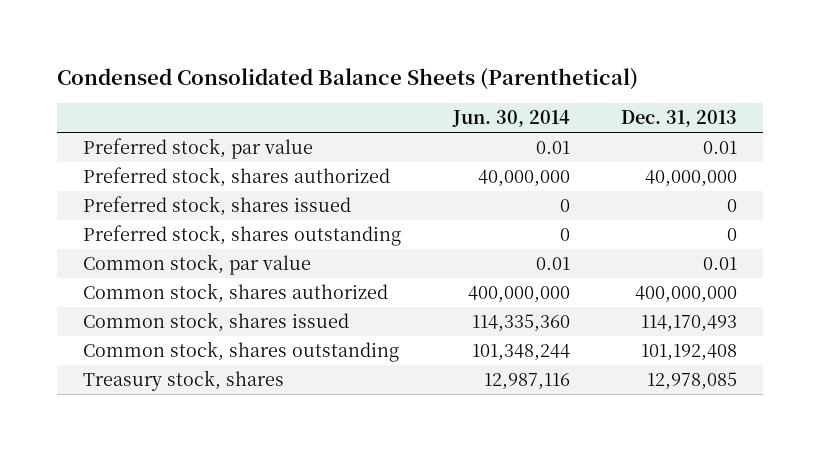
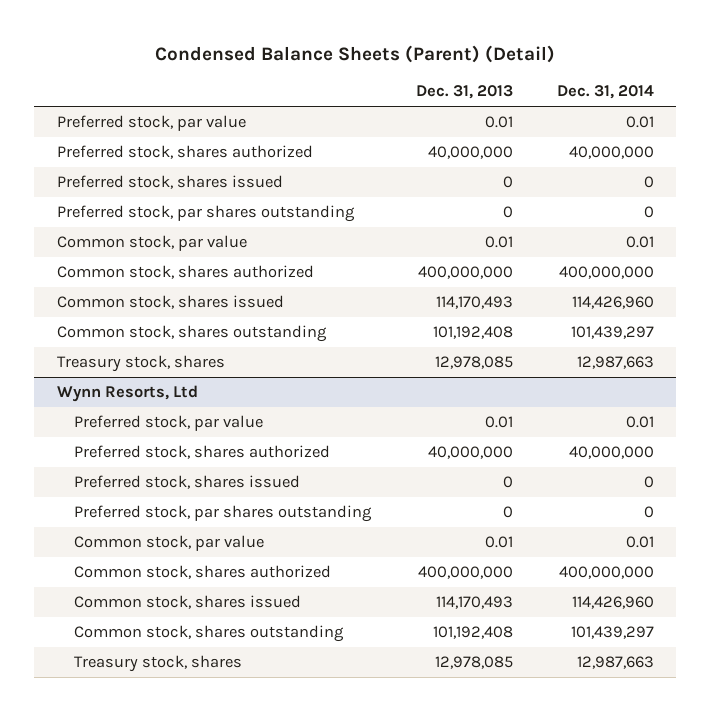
[57,67,639,90] Condensed Consolidated Balance Sheets (Parenthetical) -> [155,44,556,63] Condensed Balance Sheets (Parent) (Detail)
[451,109,570,127] Jun. 30, 2014 -> none
none -> [556,85,654,100] Dec. 31, 2014
[82,225,401,247] Preferred stock, shares outstanding -> [56,205,355,223] Preferred stock, par shares outstanding
none -> [56,385,198,403] Wynn Resorts, Ltd
none -> [74,415,264,432] Preferred stock, par value
none -> [74,445,331,460] Preferred stock, shares authorized
none -> [74,475,301,490] Preferred stock, shares issued
none -> [74,505,373,523] Preferred stock, par shares outstanding
none -> [74,535,265,552] Common stock, par value
none -> [74,565,332,580] Common stock, shares authorized
none -> [74,595,302,610] Common stock, shares issued
none -> [74,625,345,643] Common stock, shares outstanding
none -> [74,655,243,673] Treasury stock, shares

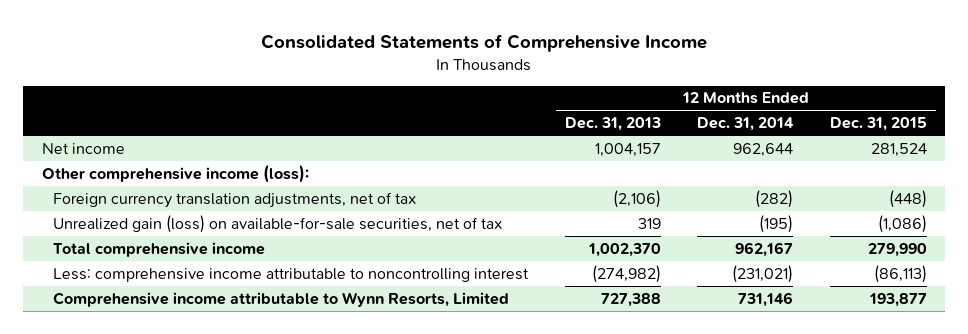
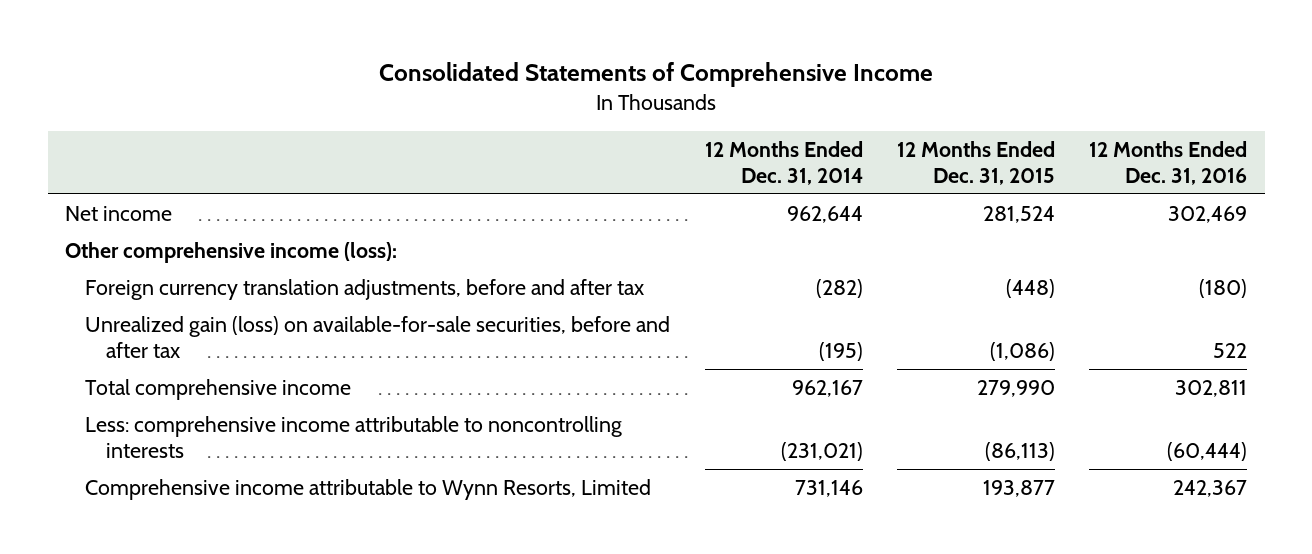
[564,117,661,132] Dec. 31, 2013 -> none
none -> [1089,141,1248,185] 12 Months Ended Dec. 31, 2016
[53,191,417,208] Foreign currency translation adjustments, net of tax -> [85,279,645,301] Foreign currency translation adjustments, before and after tax
[53,214,503,233] Unrealized gain (loss) on available-for-sale securities, net of tax -> [85,316,671,358] Unrealized gain (loss) on available-for-sale securities, before and after tax
[53,267,530,282] Less: comprehensive income attributable to noncontrolling interest -> [85,416,623,458] Less: comprehensive income attributable to noncontrolling interests

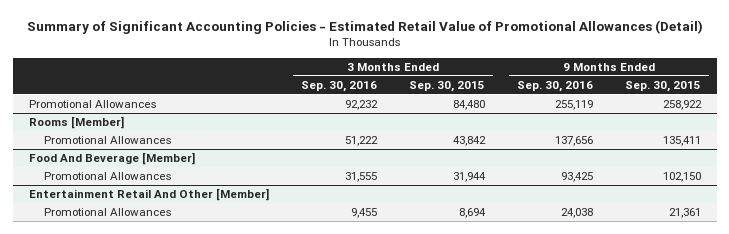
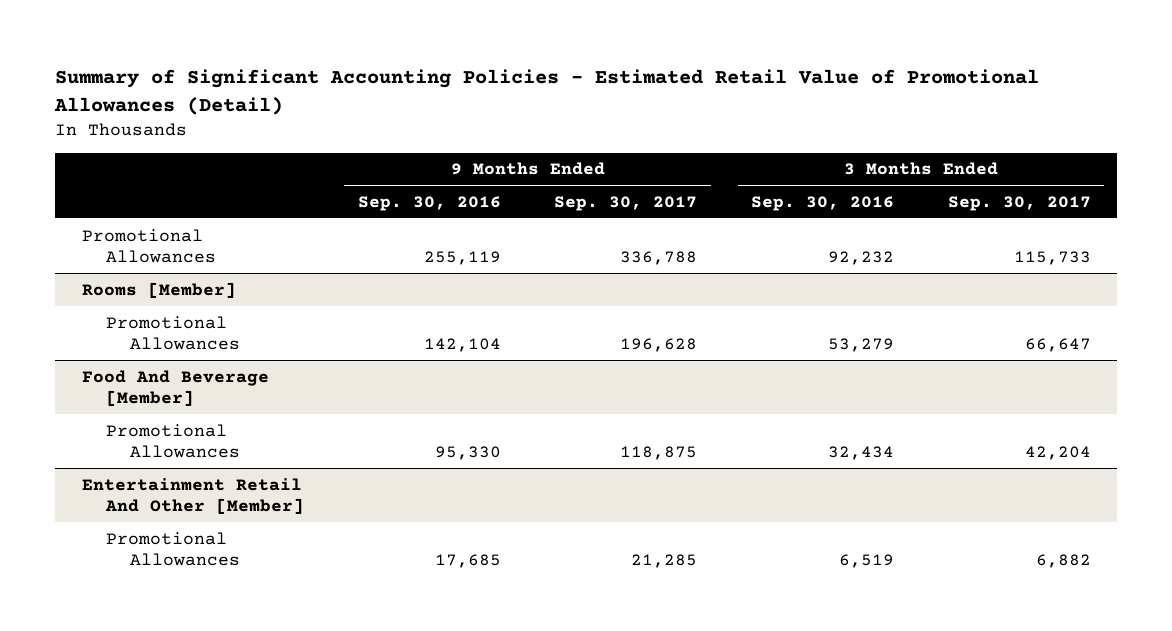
[408,80,485,92] Sep. 30, 2015 -> none
[624,80,701,92] Sep. 30, 2015 -> none
none -> [554,195,698,211] Sep. 30, 2017
none -> [947,195,1091,211] Sep. 30, 2017
[344,135,378,146] 51,222 -> [828,337,895,352] 53,279
[554,135,593,146] 137,656 -> [423,337,501,352] 142,104
[344,171,377,182] 31,555 -> [828,445,895,460] 32,434
[560,171,593,182] 93,425 -> [434,445,501,460] 95,330
[350,207,377,218] 9,455 -> [839,553,895,568] 6,519
[560,207,593,218] 24,038 -> [434,553,501,568] 17,685

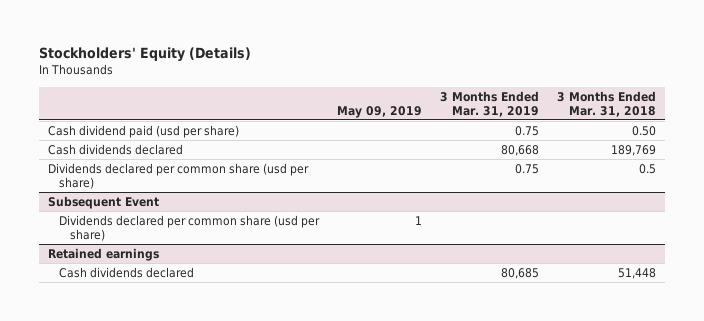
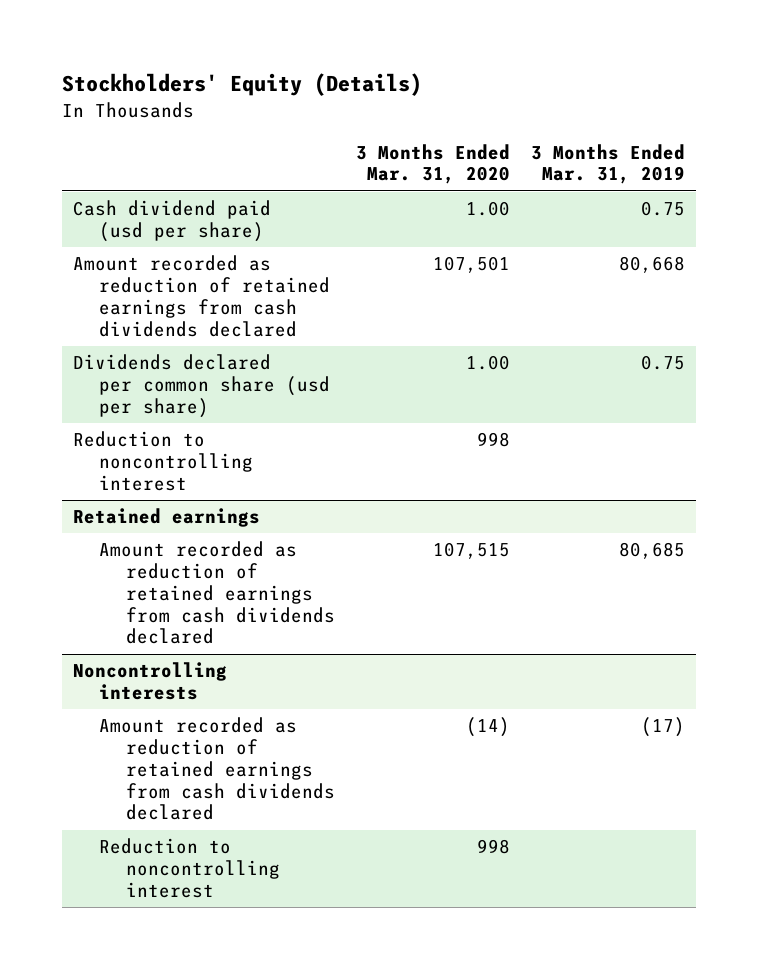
[337,105,423,118] May 09, 2019 -> none
[556,90,656,117] 3 Months Ended Mar. 31, 2018 -> none
none -> [355,143,510,185] 3 Months Ended Mar. 31, 2020
[47,143,183,155] Cash dividends declared -> [72,255,331,337] Amount recorded as reduction of retained earnings from cash dividends declared
[47,195,159,209] Subsequent Event -> none
[59,214,321,242] Dividends declared per common share (usd per share) -> none
none -> [72,431,254,491] Reduction to noncontrolling interest
[59,266,195,278] Cash dividends declared -> [99,541,335,645] Amount recorded as reduction of retained earnings from cash dividends declared
none -> [72,662,227,701] Noncontrolling interests
none -> [99,717,335,821] Amount recorded as reduction of retained earnings from cash dividends declared
none -> [99,838,280,898] Reduction to noncontrolling interest

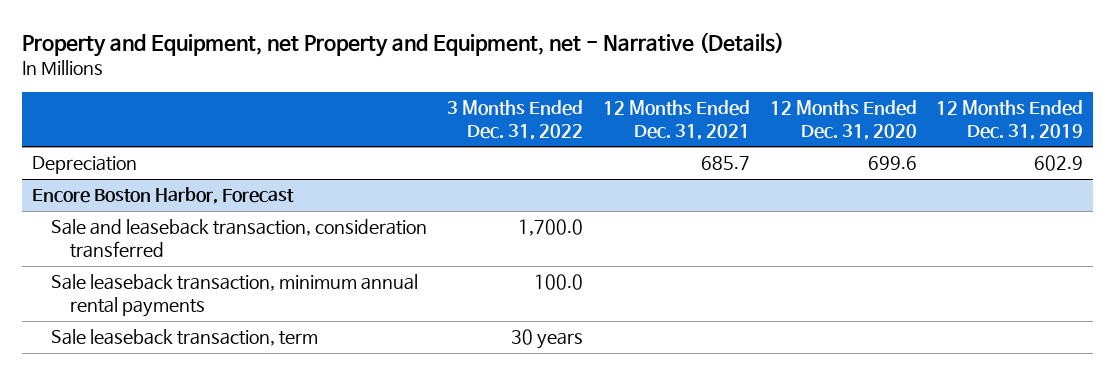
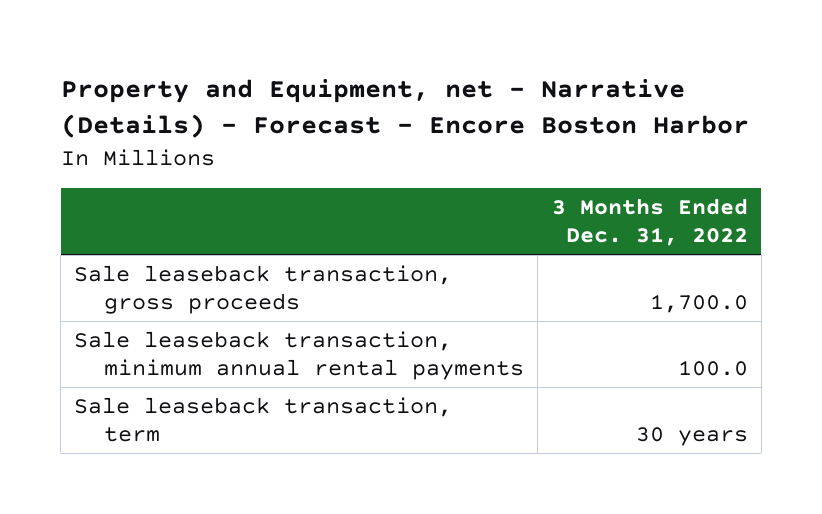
[22,31,785,57] Property and Equipment, net Property and Equipment, net - Narrative (Details) -> [60,79,749,139] Property and Equipment, net - Narrative (Details) - Forecast - Encore Boston Harbor
[602,99,750,140] 12 Months Ended Dec. 31, 2021 -> none
[769,99,917,140] 12 Months Ended Dec. 31, 2020 -> none
[936,99,1084,140] 12 Months Ended Dec. 31, 2019 -> none
[32,156,138,175] Depreciation -> none
[32,187,295,205] Encore Boston Harbor, Forecast -> none
[51,219,428,259] Sale and leaseback transaction, consideration transferred -> [74,264,453,314] Sale leaseback transaction, gross proceeds

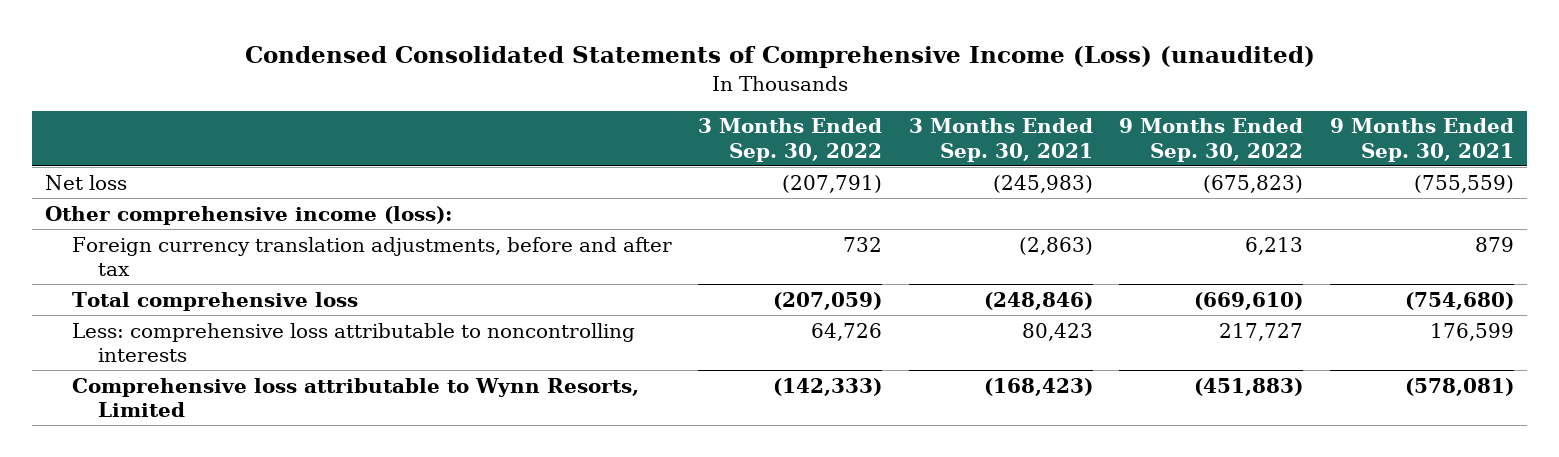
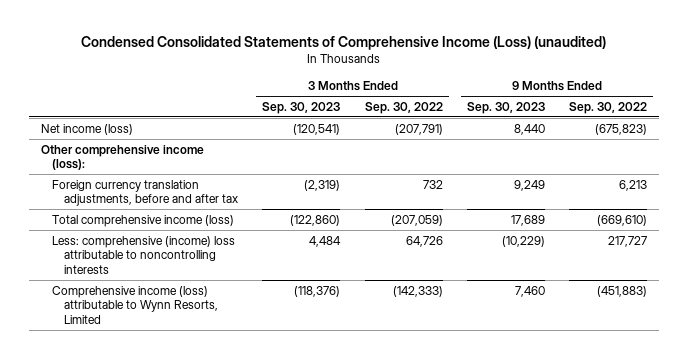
[908,118,1093,162] 3 Months Ended Sep. 30, 2021 -> none
[1329,118,1514,162] 9 Months Ended Sep. 30, 2021 -> none
none -> [262,101,341,114] Sep. 30, 2023
none -> [466,101,545,114] Sep. 30, 2023
[45,174,128,190] Net loss -> [40,123,133,135] Net income (loss)
[71,291,358,311] Total comprehensive loss -> [52,214,235,227] Total comprehensive income (loss)
[71,322,635,362] Less: comprehensive loss attributable to noncontrolling interests -> [52,235,236,274] Less: comprehensive (income) loss attributable to noncontrolling interests
[71,377,639,417] Comprehensive loss attributable to Wynn Resorts, Limited -> [52,285,219,324] Comprehensive income (loss) attributable to Wynn Resorts, Limited

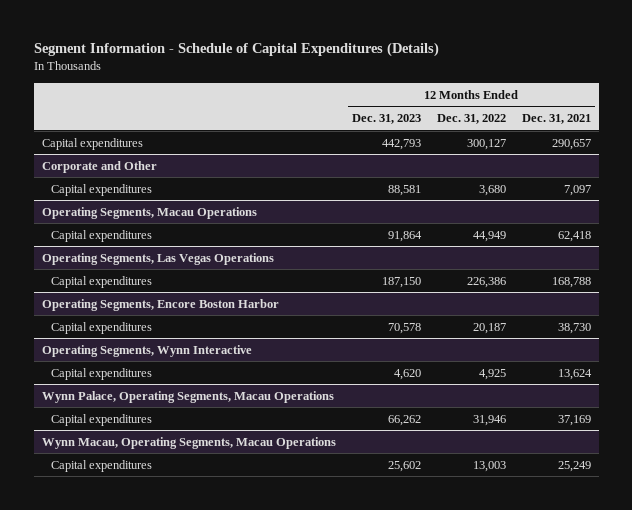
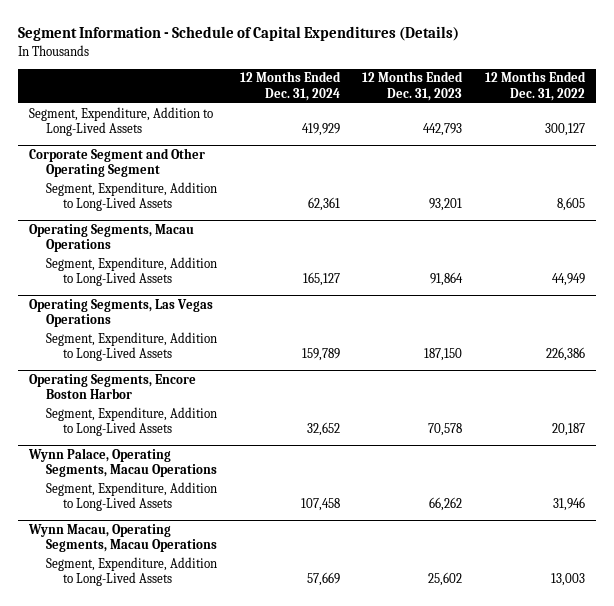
[521,113,591,124] Dec. 31, 2021 -> none
none -> [239,71,341,101] 12 Months Ended Dec. 31, 2024
[50,183,152,196] Capital expenditures -> none
[41,137,143,150] Capital expenditures -> [29,106,214,136] Segment, Expenditure, Addition to Long-Lived Assets
[41,160,157,173] Corporate and Other -> [29,148,206,178] Corporate Segment and Other Operating Segment
none -> [46,181,218,211] Segment, Expenditure, Addition to Long-Lived Assets
[50,229,152,242] Capital expenditures -> [46,256,218,286] Segment, Expenditure, Addition to Long-Lived Assets
[50,275,152,288] Capital expenditures -> [46,331,218,361] Segment, Expenditure, Addition to Long-Lived Assets
[41,344,252,357] Operating Segments, Wynn Interactive -> none
[50,367,152,380] Capital expenditures -> none
[50,321,152,334] Capital expenditures -> [46,406,218,436] Segment, Expenditure, Addition to Long-Lived Assets
[50,413,152,426] Capital expenditures -> [46,481,218,511] Segment, Expenditure, Addition to Long-Lived Assets
[50,459,152,472] Capital expenditures -> [46,556,218,586] Segment, Expenditure, Addition to Long-Lived Assets

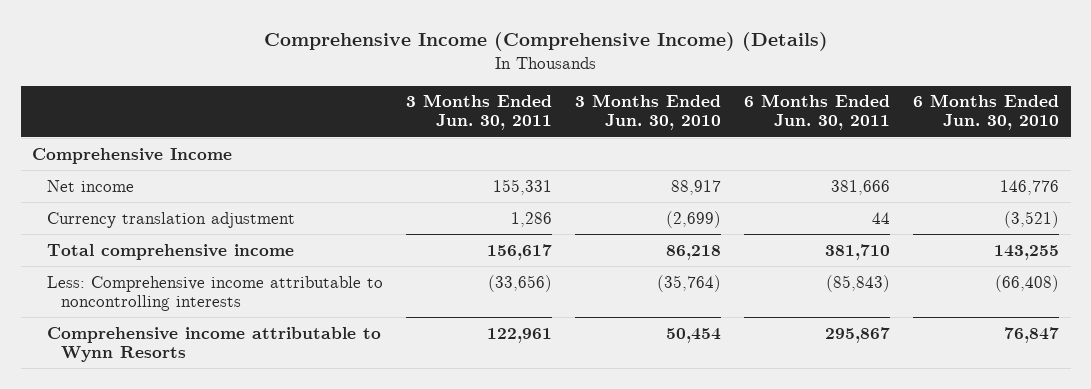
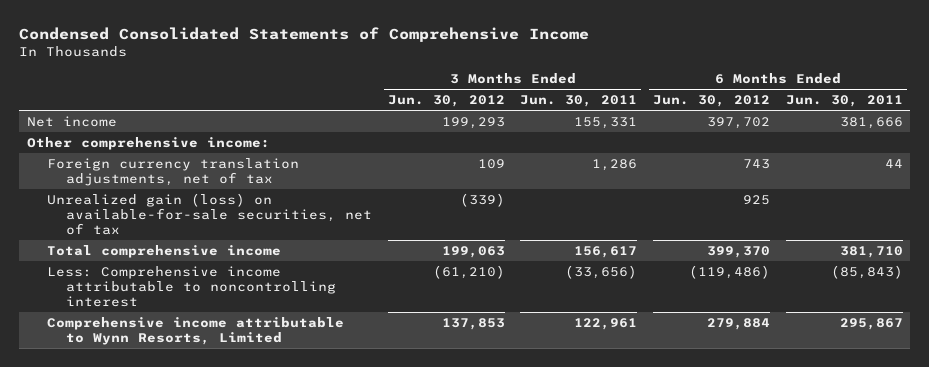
[263,32,828,52] Comprehensive Income (Comprehensive Income) (Details) -> [19,26,590,42] Condensed Consolidated Statements of Comprehensive Income
[574,94,721,131] 3 Months Ended Jun. 30, 2010 -> none
[913,94,1060,131] 6 Months Ended Jun. 30, 2010 -> none
none -> [387,95,505,108] Jun. 30, 2012
none -> [653,95,771,108] Jun. 30, 2012
[32,147,233,164] Comprehensive Income -> none
none -> [26,136,270,150] Other comprehensive income:
[46,211,295,228] Currency translation adjustment -> [46,157,299,186] Foreign currency translation adjustments, net of tax
none -> [46,192,373,235] Unrealized gain (loss) on available-for-sale securities, net of tax
[46,275,383,311] Less: Comprehensive income attributable to noncontrolling interests -> [46,265,337,307] Less: Comprehensive income attributable to noncontrolling interest
[46,326,381,362] Comprehensive income attributable to Wynn Resorts -> [46,316,344,345] Comprehensive income attributable to Wynn Resorts, Limited

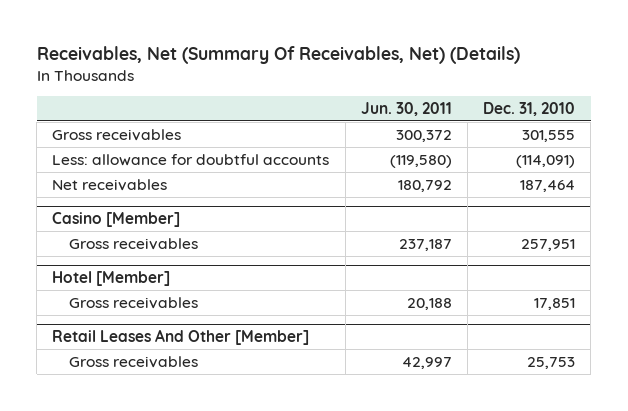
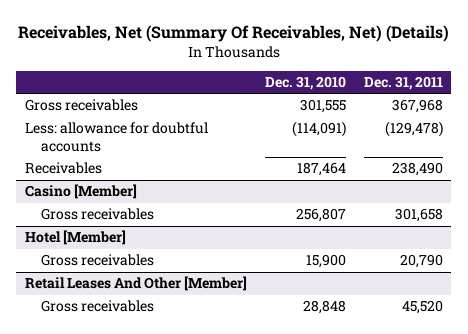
[360,102,452,117] Jun. 30, 2011 -> none
none -> [363,76,443,91] Dec. 31, 2011
[52,178,168,191] Net receivables -> [25,162,103,175] Receivables
[521,238,576,251] 257,951 -> [295,208,346,223] 256,807
[534,297,576,310] 17,851 -> [305,254,346,269] 15,900
[527,356,576,369] 25,753 -> [302,300,346,315] 28,848

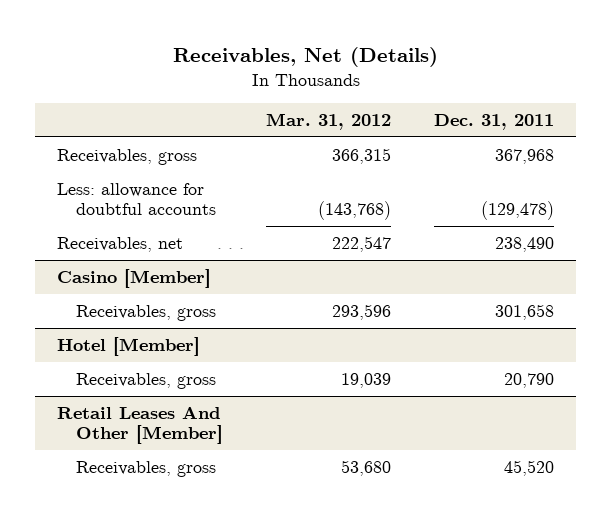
[17,24,449,42] Receivables, Net (Summary Of Receivables, Net) (Details) -> [172,47,438,68] Receivables, Net (Details)
[264,76,346,91] Dec. 31, 2010 -> none
none -> [265,113,391,131] Mar. 31, 2012
[25,99,139,112] Gross receivables -> [56,148,197,165] Receivables, gross
[25,162,103,175] Receivables -> [56,236,183,252] Receivables, net
[40,208,154,221] Gross receivables -> [75,304,216,321] Receivables, gross
[40,254,154,267] Gross receivables -> [75,372,216,389] Receivables, gross
[40,300,154,313] Gross receivables -> [75,460,216,477] Receivables, gross

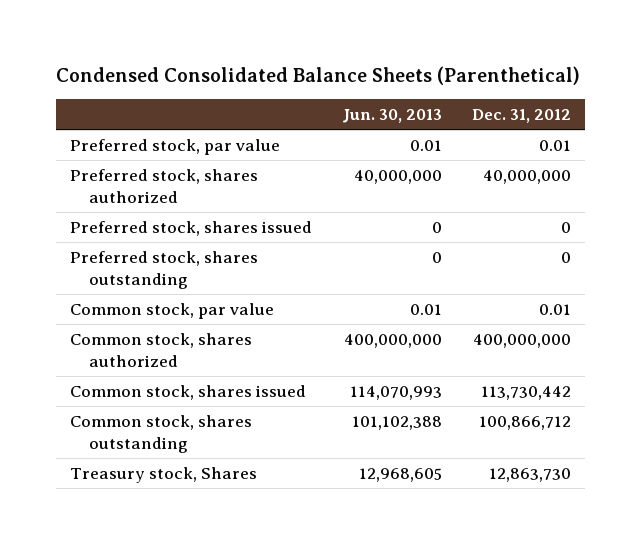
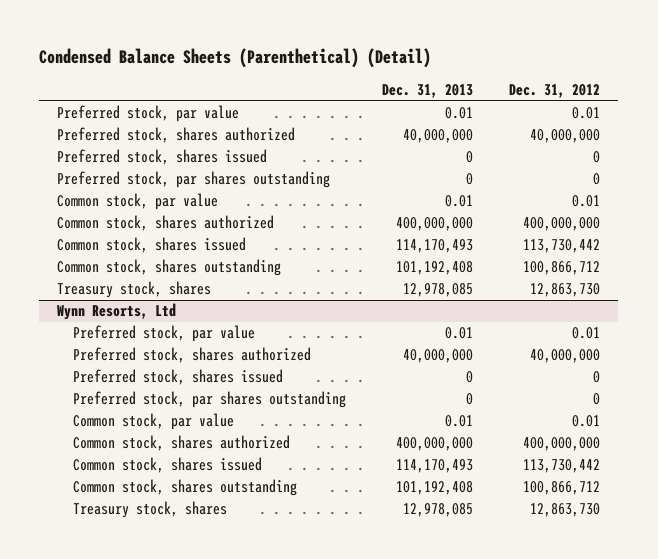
[55,66,580,86] Condensed Consolidated Balance Sheets (Parenthetical) -> [39,48,432,69] Condensed Balance Sheets (Parenthetical) (Detail)
[341,109,442,124] Jun. 30, 2013 -> none
none -> [382,84,474,99] Dec. 31, 2013
[70,250,259,290] Preferred stock, shares outstanding -> [57,171,331,189] Preferred stock, par shares outstanding
[70,466,258,483] Treasury stock, Shares -> [57,281,212,299] Treasury stock, shares
none -> [57,303,177,321] Wynn Resorts, Ltd
none -> [73,325,256,343] Preferred stock, par value
none -> [73,347,312,364] Preferred stock, shares authorized
none -> [73,369,284,386] Preferred stock, shares issued
none -> [73,391,347,409] Preferred stock, par shares outstanding
none -> [73,413,235,431] Common stock, par value
none -> [73,435,291,452] Common stock, shares authorized
none -> [73,457,263,474] Common stock, shares issued
none -> [73,479,298,497] Common stock, shares outstanding
none -> [73,501,228,519] Treasury stock, shares

